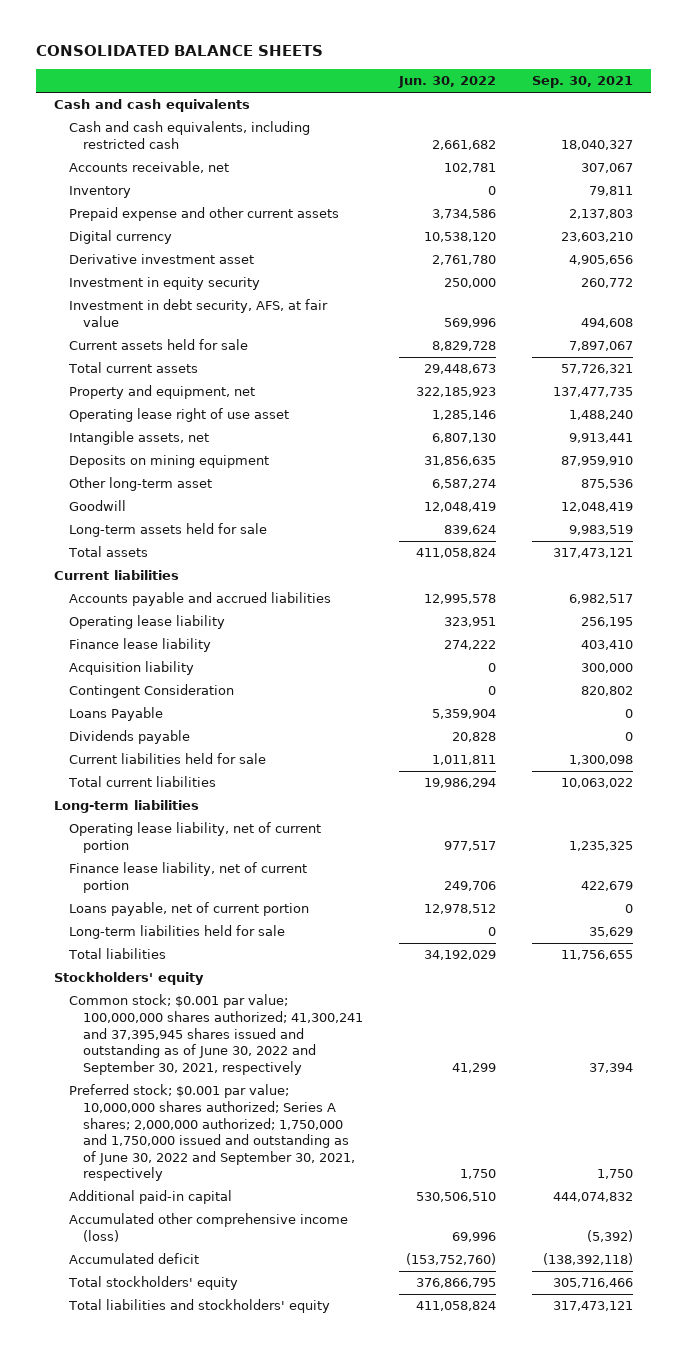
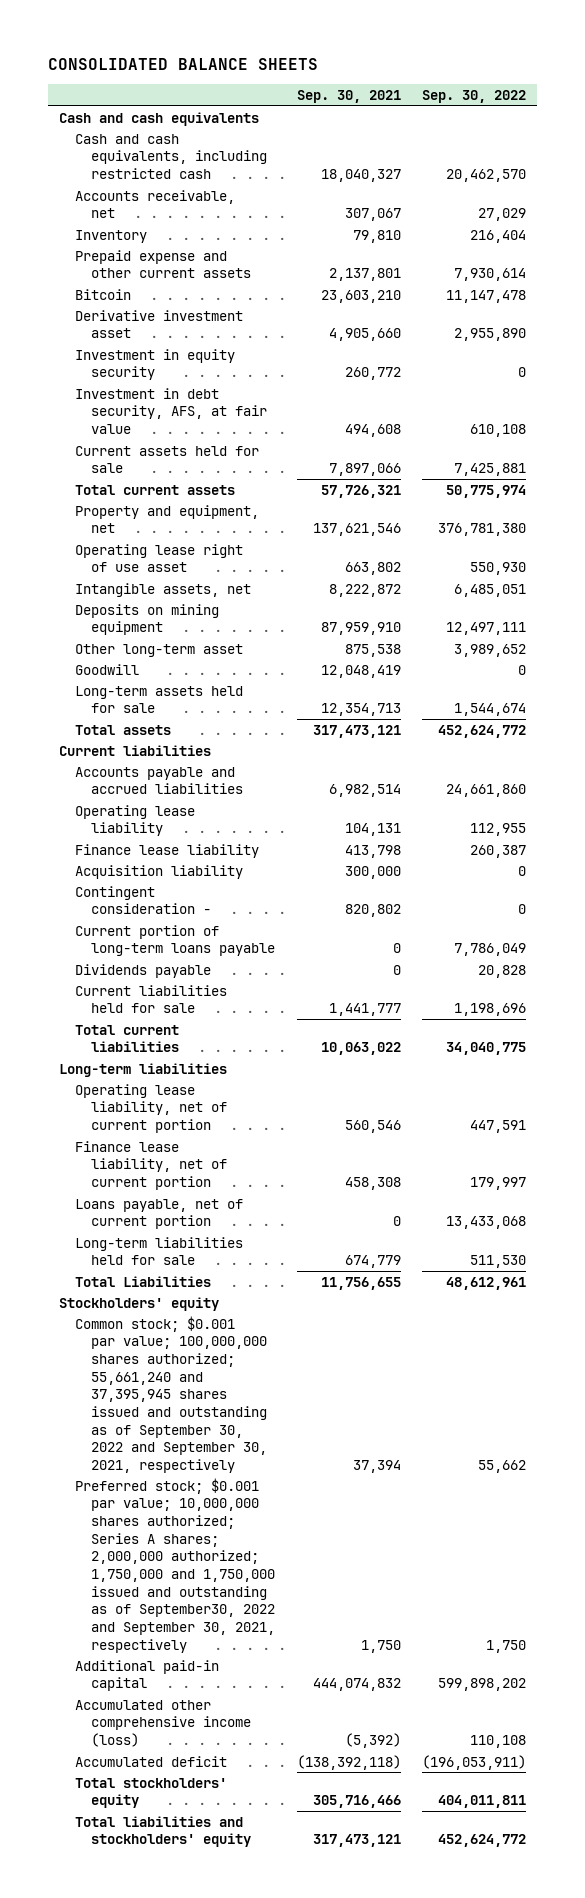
[398,76,497,89] Jun. 30, 2022 -> none
none -> [422,90,527,104] Sep. 30, 2022
[589,186,634,197] 79,811 -> [352,229,401,243] 79,810
[569,209,634,220] 2,137,803 -> [328,268,401,282] 2,137,801
[68,230,172,245] Digital currency -> [75,288,132,300] Bitcoin
[569,255,634,266] 4,905,656 -> [328,328,401,342] 4,905,660
[569,341,634,352] 7,897,067 -> [328,463,401,477] 7,897,066
[553,387,634,398] 137,477,735 -> [312,523,401,537] 137,621,546
[569,410,634,421] 1,488,240 -> [344,562,401,576] 663,802
[569,433,634,444] 9,913,441 -> [328,583,401,597] 8,222,872
[581,479,634,490] 875,536 -> [344,643,401,657] 875,538
[569,525,634,536] 9,983,519 -> [320,703,401,717] 12,354,713
[569,594,634,605] 6,982,517 -> [328,784,401,798] 6,982,514
[581,617,634,628] 256,195 -> [344,823,401,837] 104,131
[581,640,634,651] 403,410 -> [344,844,401,858] 413,798
[68,684,234,699] Contingent Consideration -> [75,885,212,915] Contingent consideration -
[68,707,163,722] Loans Payable -> [75,924,276,957] Current portion of long-term loans payable
[569,755,634,766] 1,300,098 -> [328,1003,401,1017] 1,441,777
[569,840,634,851] 1,235,325 -> [344,1120,401,1134] 560,546
[581,880,634,891] 422,679 -> [344,1177,401,1191] 458,308
[589,927,634,938] 35,629 -> [344,1255,401,1269] 674,779
[67,948,166,960] Total liabilities -> [75,1275,212,1287] Total Liabilities
[68,994,364,1075] Common stock; $0.001 par value; 100,000,000 shares authorized; 41,300,241 and 37,395,945 shares issued and outstanding as of June 30, 2022 and September 30, 2021, respectively -> [75,1315,268,1473] Common stock; $0.001 par value; 100,000,000 shares authorized; 55,661,240 and 37,395,945 shares issued and outstanding as of September 30, 2022 and September 30, 2021, respectively
[68,1084,356,1182] Preferred stock; $0.001 par value; 10,000,000 shares authorized; Series A shares; 2,000,000 authorized; 1,750,000 and 1,750,000 issued and outstanding as of June 30, 2022 and September 30, 2021, respectively -> [75,1477,276,1653] Preferred stock; $0.001 par value; 10,000,000 shares authorized; Series A shares; 2,000,000 authorized; 1,750,000 and 1,750,000 issued and outstanding as of September30, 2022 and September 30, 2021, respectively

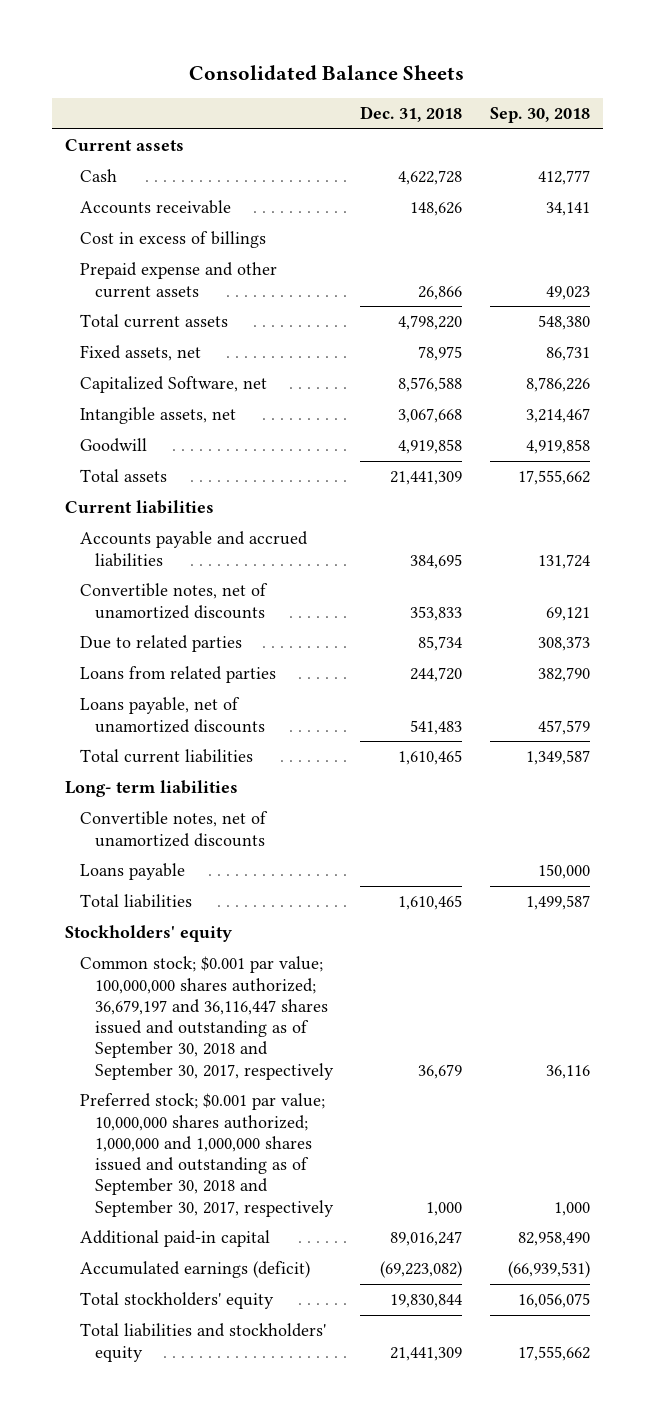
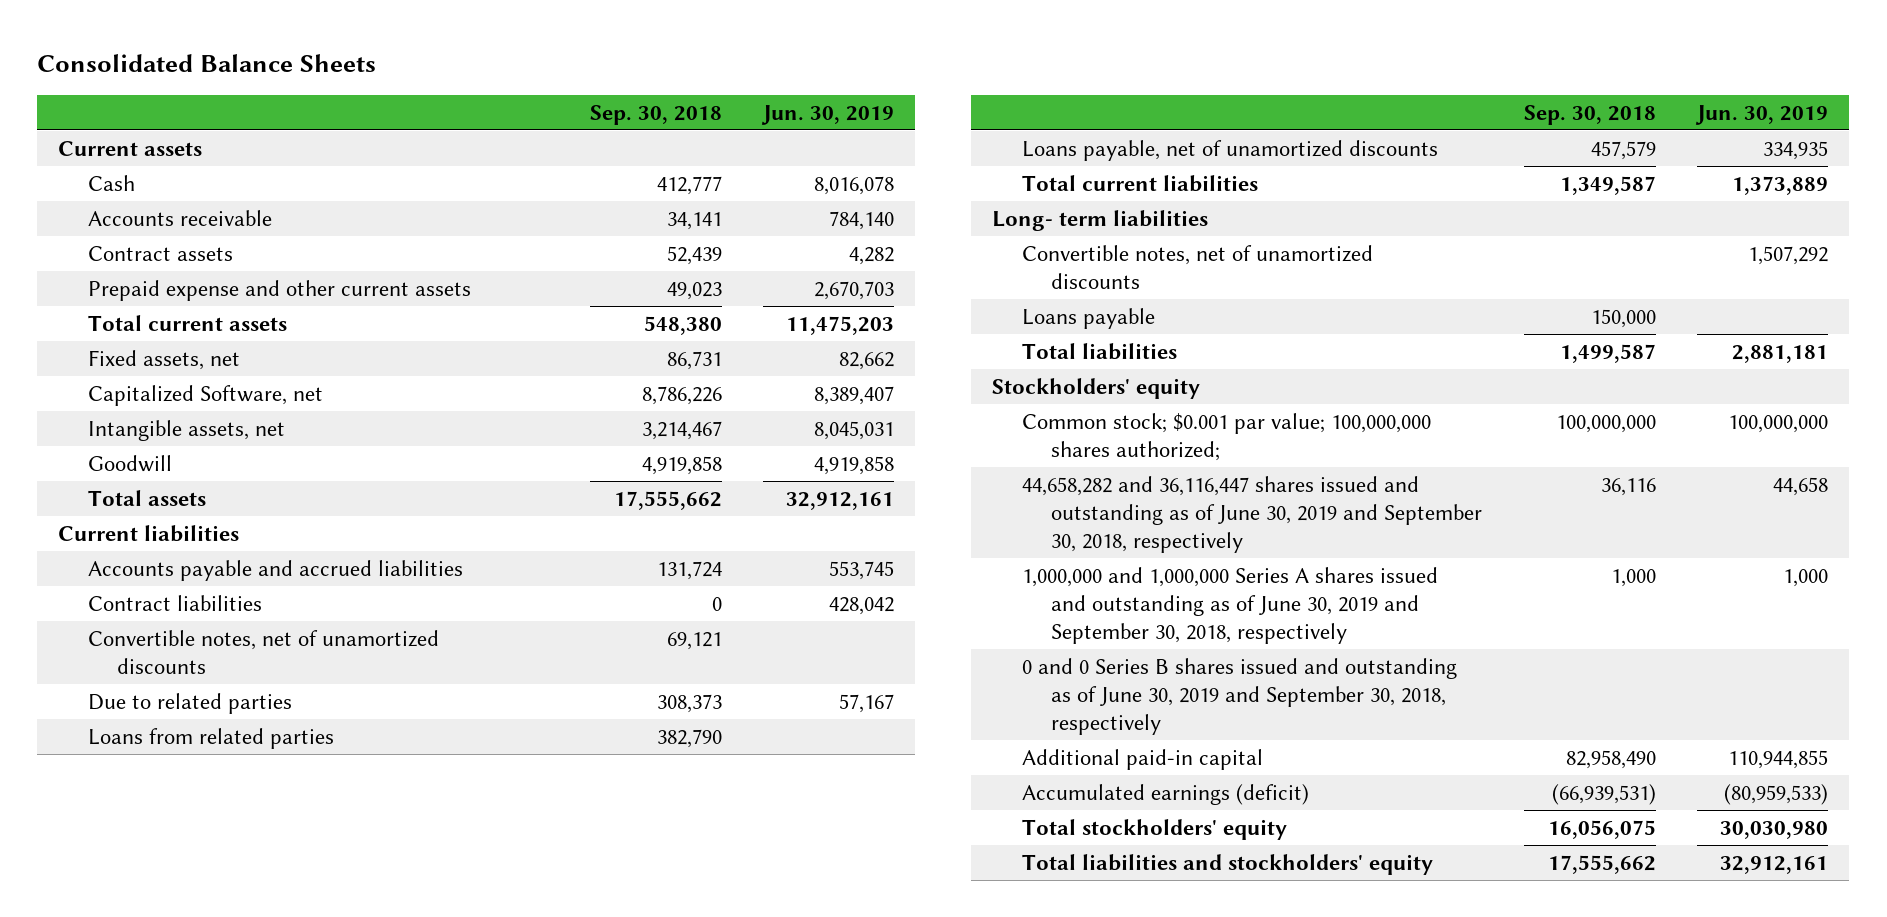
[360,106,463,123] Dec. 31, 2018 -> none
none -> [761,104,895,125] Jun. 30, 2019
[80,231,267,249] Cost in excess of billings -> none
none -> [87,245,233,261] Contract assets
none -> [87,594,262,611] Contract liabilities
none -> [1021,412,1431,461] Common stock; $0.001 par value; 100,000,000 shares authorized;
[80,956,335,1080] Common stock; $0.001 par value; 100,000,000 shares authorized; 36,679,197 and 36,116,447 shares issued and outstanding as of September 30, 2018 and September 30, 2017, respectively -> [1021,475,1483,554] 44,658,282 and 36,116,447 shares issued and outstanding as of June 30, 2019 and September 30, 2018, respectively
[80,1093,335,1217] Preferred stock; $0.001 par value; 10,000,000 shares authorized; 1,000,000 and 1,000,000 shares issued and outstanding as of September 30, 2018 and September 30, 2017, respectively -> [1021,566,1438,645] 1,000,000 and 1,000,000 Series A shares issued and outstanding as of June 30, 2019 and September 30, 2018, respectively
none -> [1021,657,1457,736] 0 and 0 Series B shares issued and outstanding as of June 30, 2019 and September 30, 2018, respectively

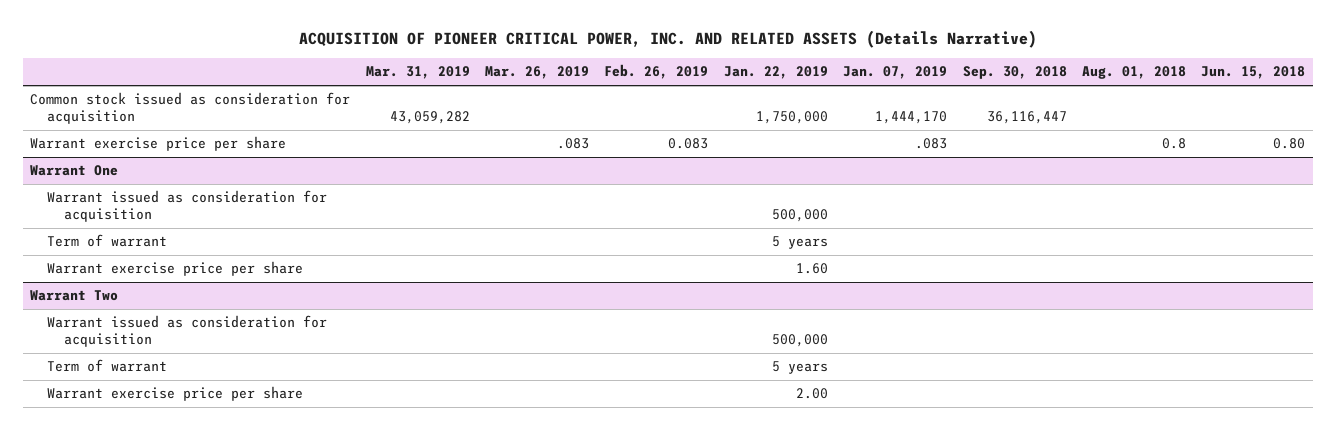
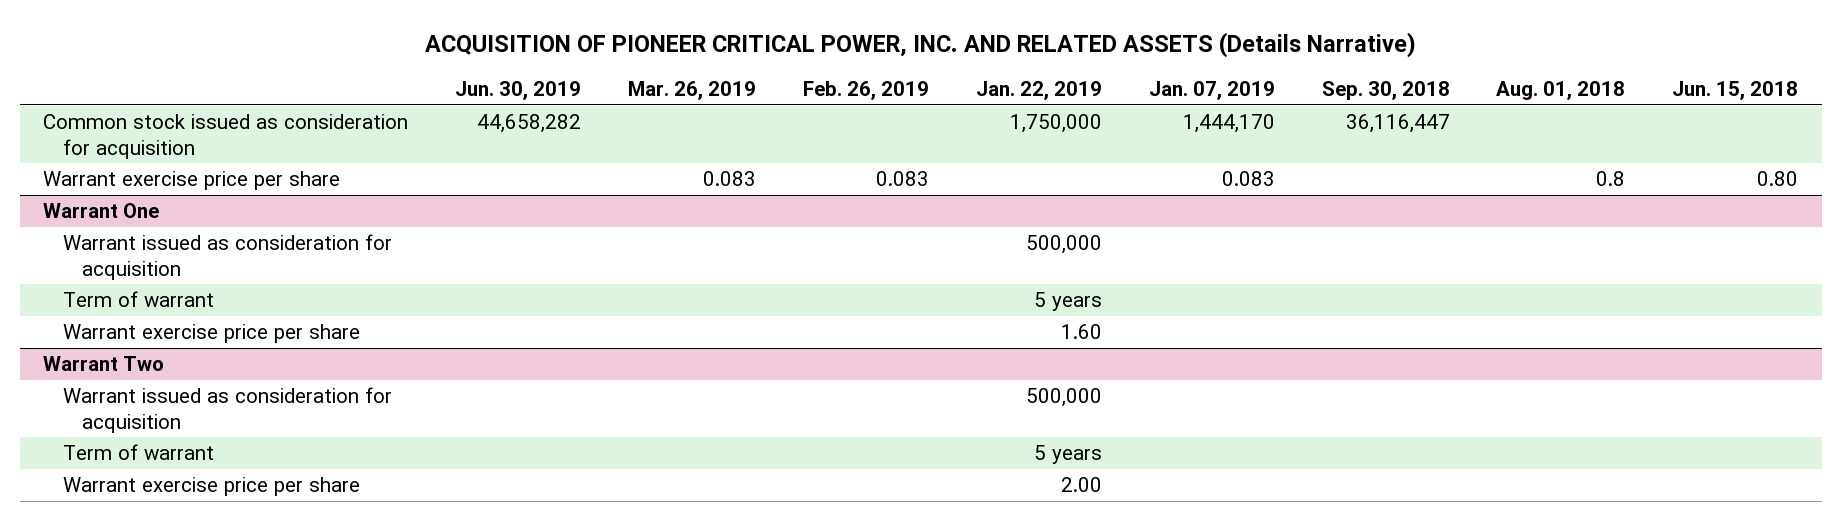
[365,66,470,80] Mar. 31, 2019 -> none
none -> [455,80,582,100] Jun. 30, 2019
[557,138,590,150] .083 -> [703,171,757,187] 0.083
[915,138,948,150] .083 -> [1221,171,1275,187] 0.083

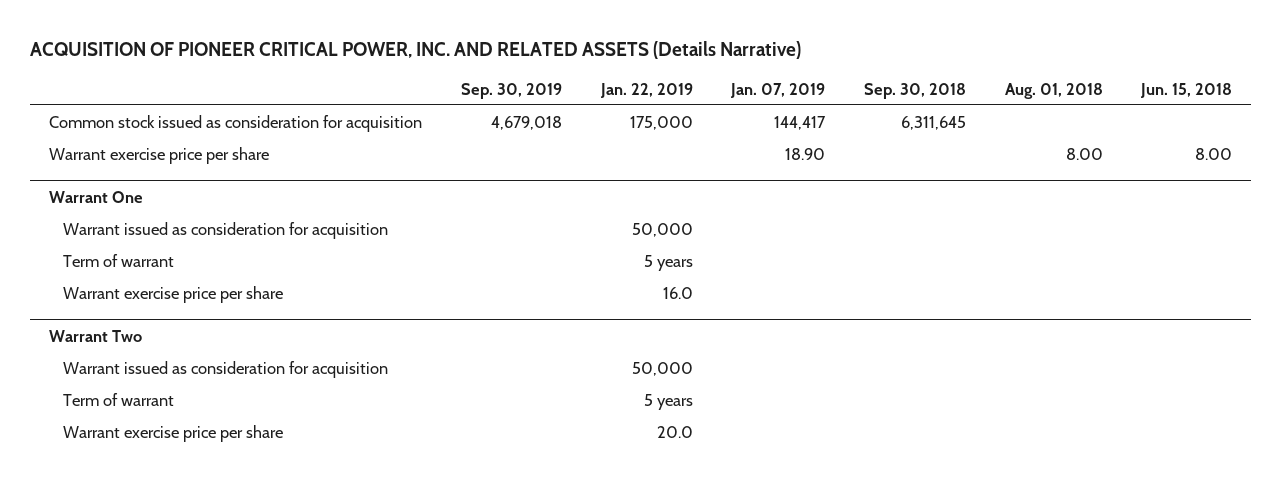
[455,80,582,100] Jun. 30, 2019 -> none
[628,80,757,100] Mar. 26, 2019 -> none
[802,80,929,100] Feb. 26, 2019 -> none
none -> [460,82,562,99] Sep. 30, 2019
[1009,114,1102,134] 1,750,000 -> [629,116,693,131] 175,000
[1182,114,1275,134] 1,444,170 -> [774,116,827,131] 144,417
[1345,114,1450,134] 36,116,447 -> [900,116,966,131] 6,311,645
[1221,171,1275,187] 0.083 -> [785,148,826,161] 18.90
[1596,171,1626,187] 0.8 -> [1065,148,1103,161] 8.00
[1757,171,1799,187] 0.80 -> [1195,148,1233,161] 8.00
[1025,235,1102,255] 500,000 -> [631,223,693,238] 50,000
[1060,324,1102,340] 1.60 -> [662,287,693,300] 16.0
[1025,388,1102,408] 500,000 -> [631,362,693,377] 50,000
[1060,477,1102,493] 2.00 -> [656,426,693,439] 20.0

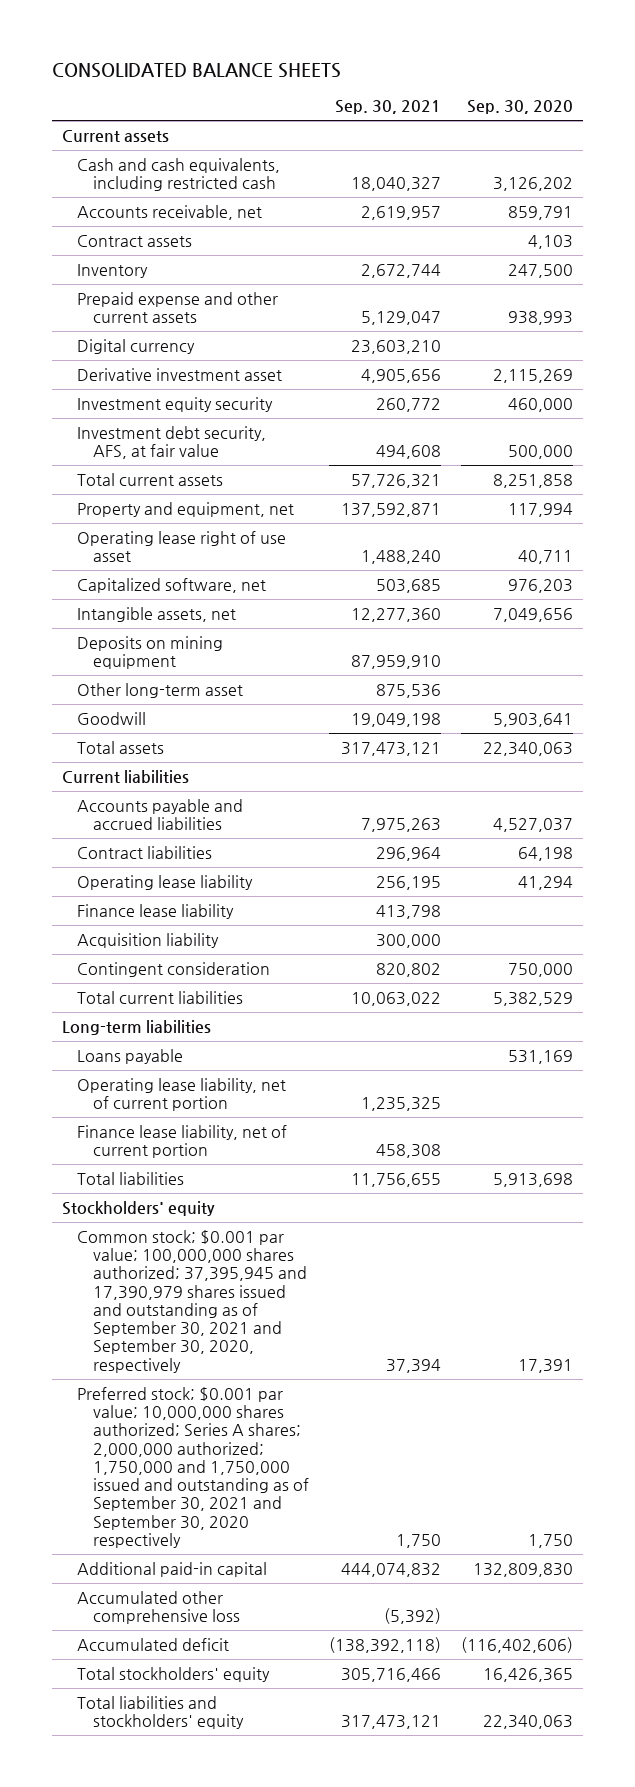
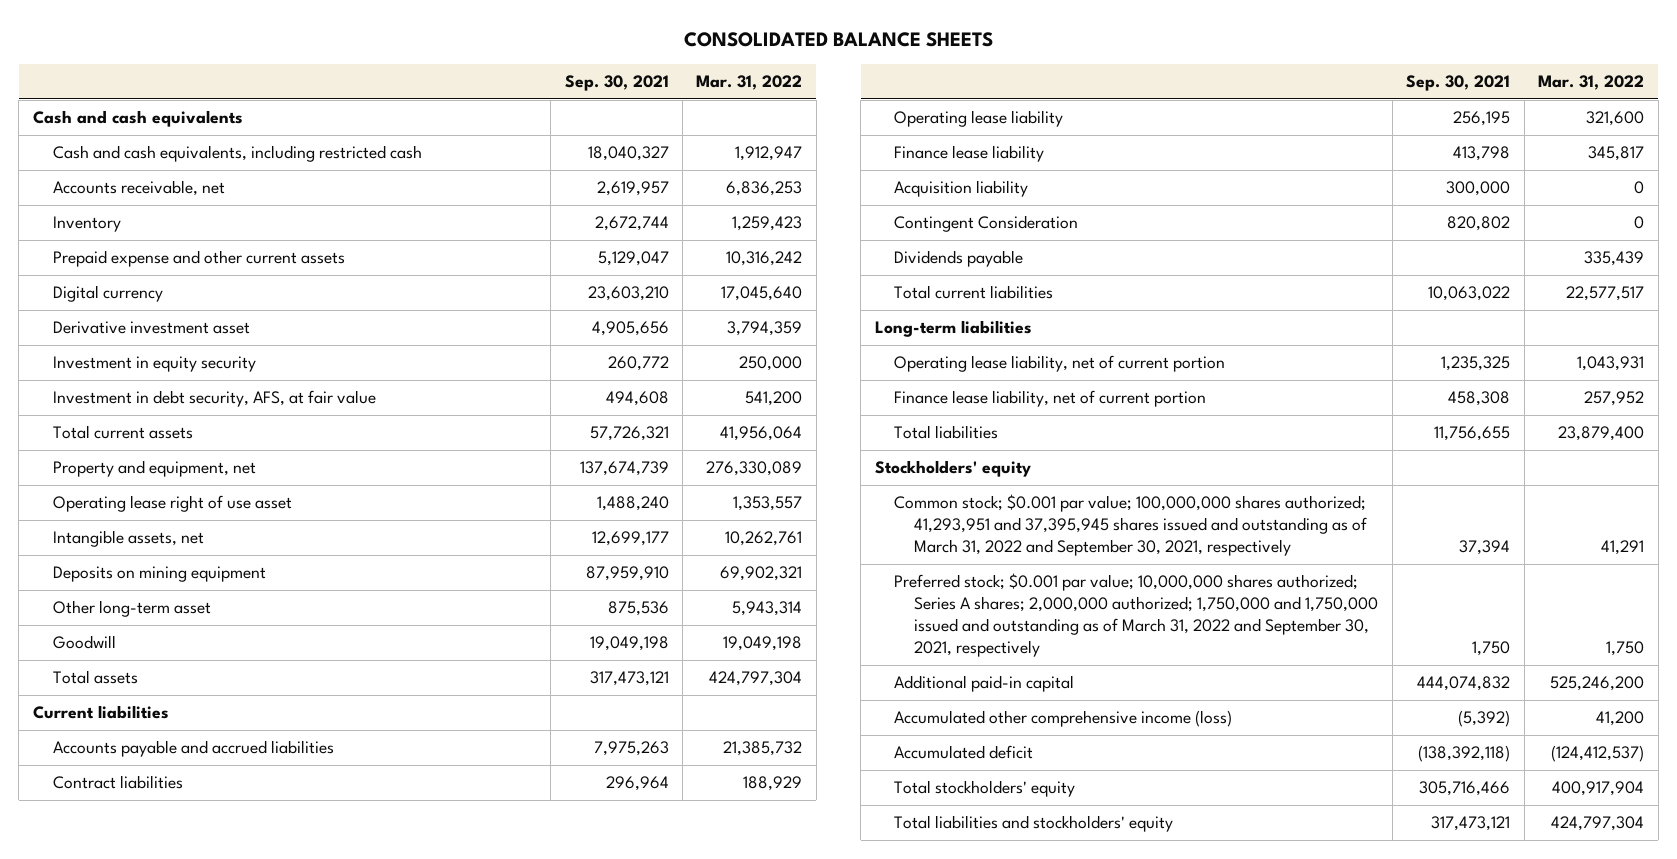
[466,100,573,115] Sep. 30, 2020 -> none
none -> [696,75,803,91] Mar. 31, 2022
[62,129,170,142] Current assets -> none
none -> [32,110,243,128] Cash and cash equivalents
[77,234,193,247] Contract assets -> none
[77,396,274,412] Investment equity security -> [52,356,256,373] Investment in equity security
[77,425,267,460] Investment debt security, AFS, at fair value -> [52,390,376,408] Investment in debt security, AFS, at fair value
[340,502,441,517] 137,592,871 -> [579,461,669,477] 137,674,739
[77,577,267,593] Capitalized software, net -> none
[350,607,441,622] 12,277,360 -> [591,531,669,547] 12,699,177
[77,961,271,977] Contingent consideration -> [894,215,1079,233] Contingent Consideration
none -> [894,250,1024,268] Dividends payable
[77,1048,184,1064] Loans payable -> none
[77,1229,307,1373] Common stock; $0.001 par value; 100,000,000 shares authorized; 37,395,945 and 17,390,979 shares issued and outstanding as of September 30, 2021 and September 30, 2020, respectively -> [894,494,1368,557] Common stock; $0.001 par value; 100,000,000 shares authorized; 41,293,951 and 37,395,945 shares issued and outstanding as of March 31, 2022 and September 30, 2021, respectively
[77,1386,309,1549] Preferred stock; $0.001 par value; 10,000,000 shares authorized; Series A shares; 2,000,000 authorized; 1,750,000 and 1,750,000 issued and outstanding as of September 30, 2021 and September 30, 2020 respectively -> [894,573,1379,658] Preferred stock; $0.001 par value; 10,000,000 shares authorized; Series A shares; 2,000,000 authorized; 1,750,000 and 1,750,000 issued and outstanding as of March 31, 2022 and September 30, 2021, respectively
[77,1590,240,1625] Accumulated other comprehensive loss -> [894,710,1233,728] Accumulated other comprehensive income (loss)

